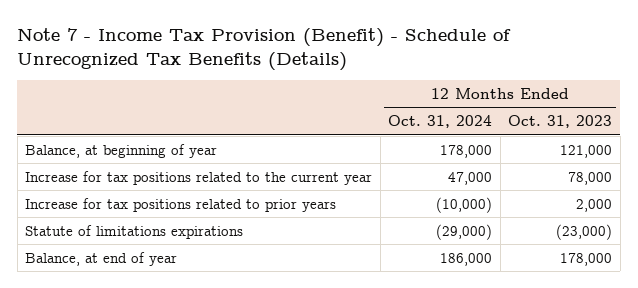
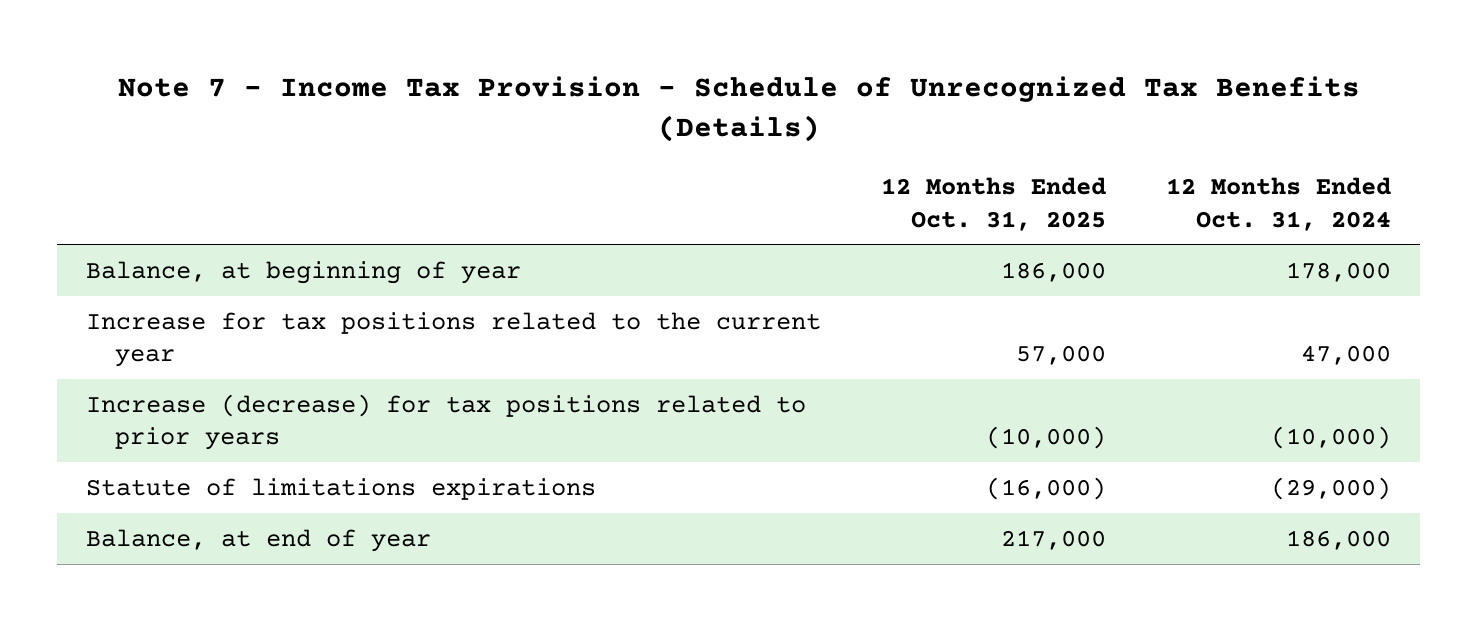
[17,27,512,71] Note 7 - Income Tax Provision (Benefit) - Schedule of Unrecognized Tax Benefits (Details) -> [117,76,1360,143] Note 7 - Income Tax Provision - Schedule of Unrecognized Tax Benefits (Details)
[508,115,613,129] Oct. 31, 2023 -> none
none -> [881,177,1107,231] 12 Months Ended Oct. 31, 2025
[25,197,337,212] Increase for tax positions related to prior years -> [86,393,807,450] Increase (decrease) for tax positions related to prior years

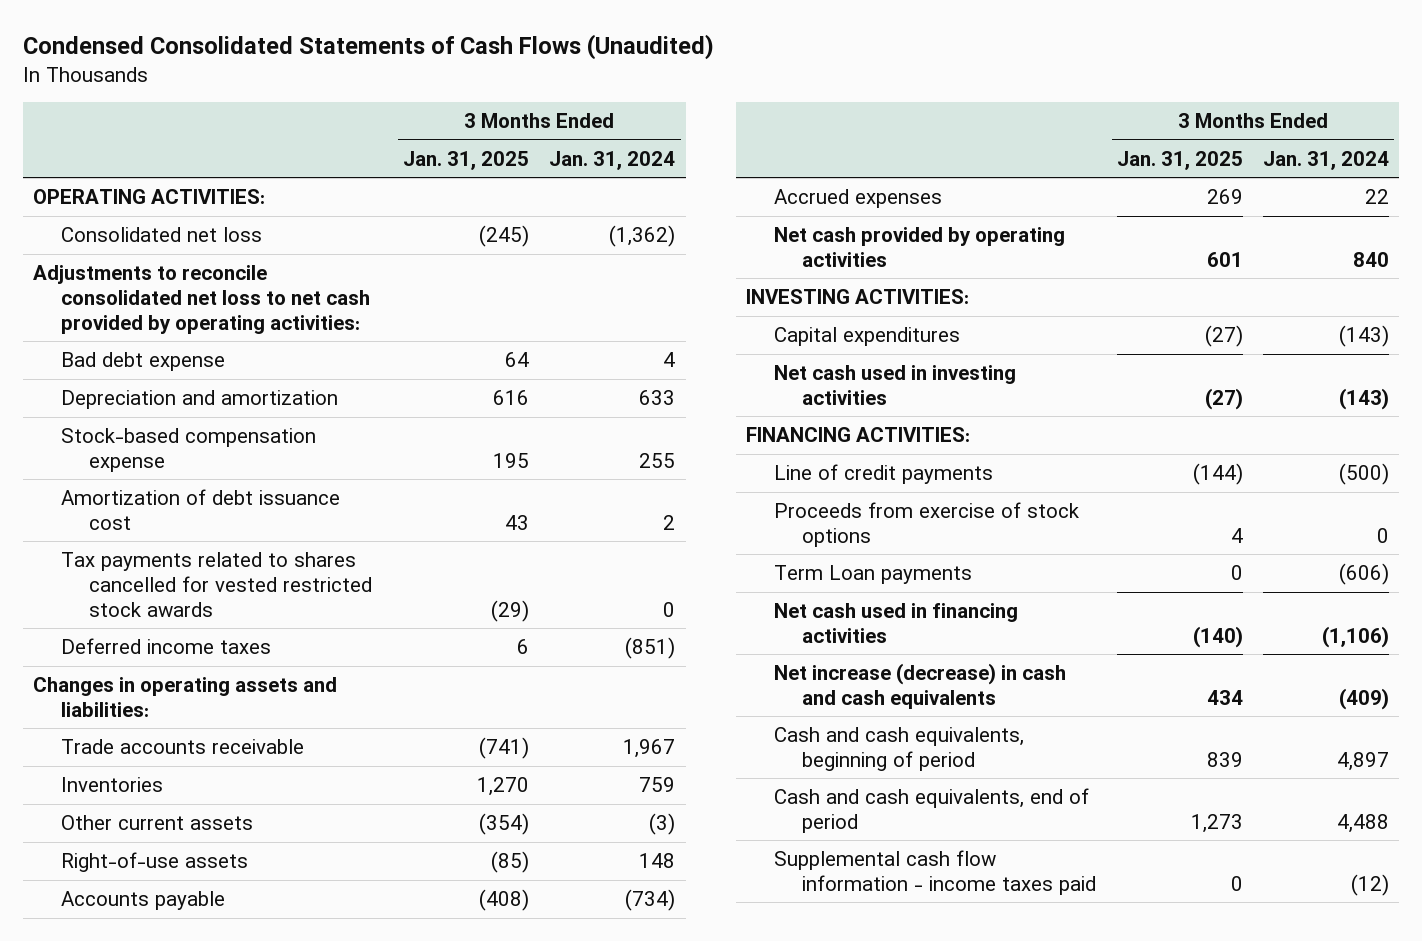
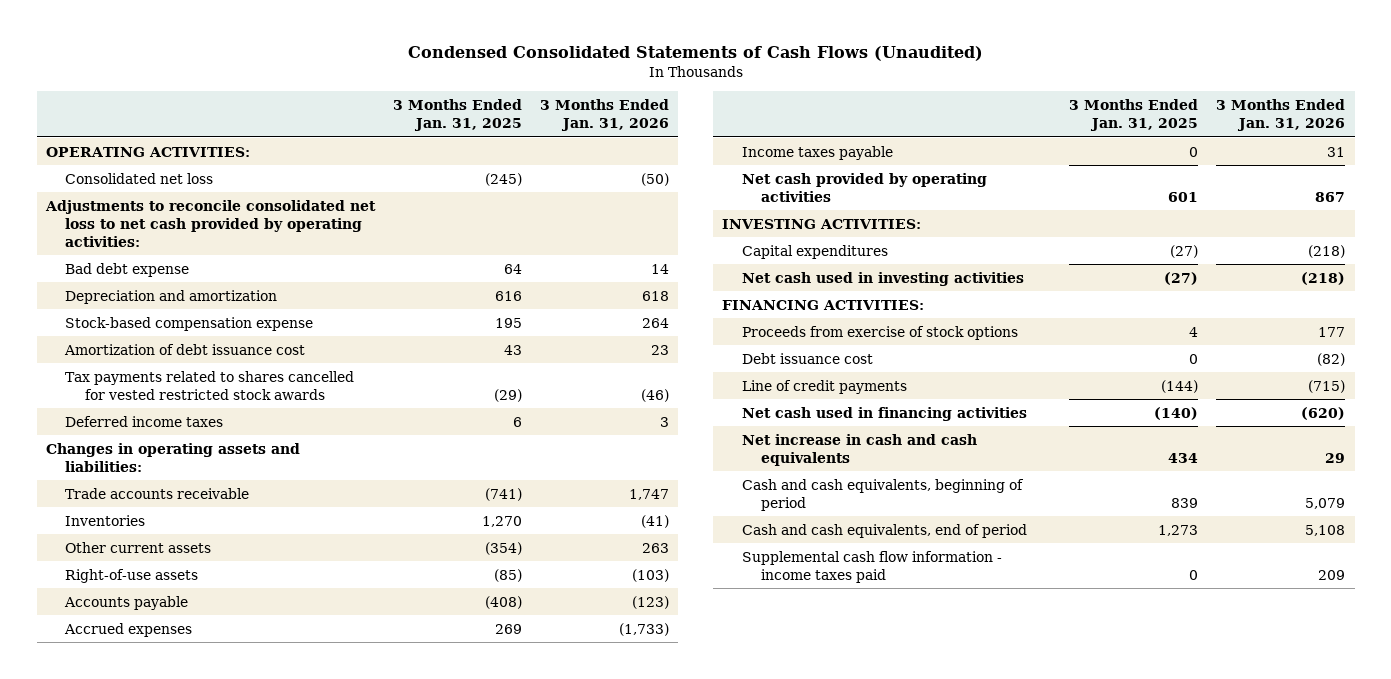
[549,150,676,170] Jan. 31, 2024 -> none
none -> [540,99,670,132] 3 Months Ended Jan. 31, 2026
none -> [741,145,893,160] Income taxes payable
[774,565,973,585] Term Loan payments -> none
none -> [741,352,873,364] Debt issuance cost
[774,464,994,485] Line of credit payments -> [741,379,907,394] Line of credit payments
[774,663,1067,709] Net increase (decrease) in cash and cash equivalents -> [741,433,977,466] Net increase in cash and cash equivalents

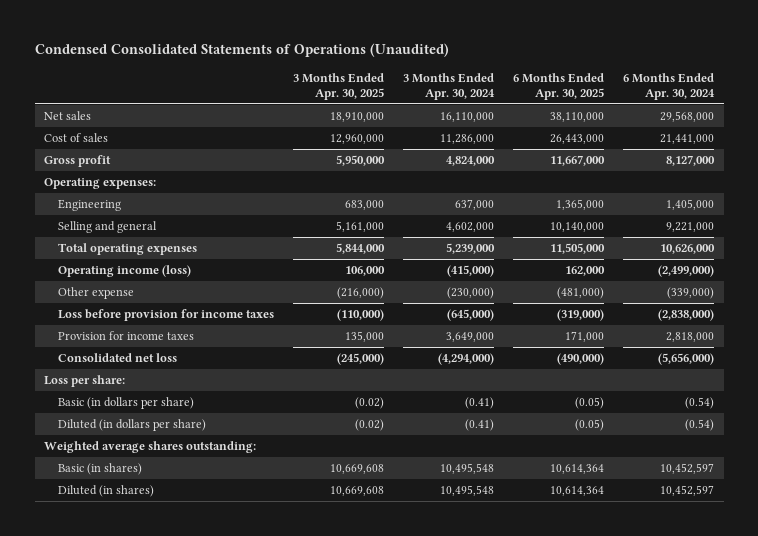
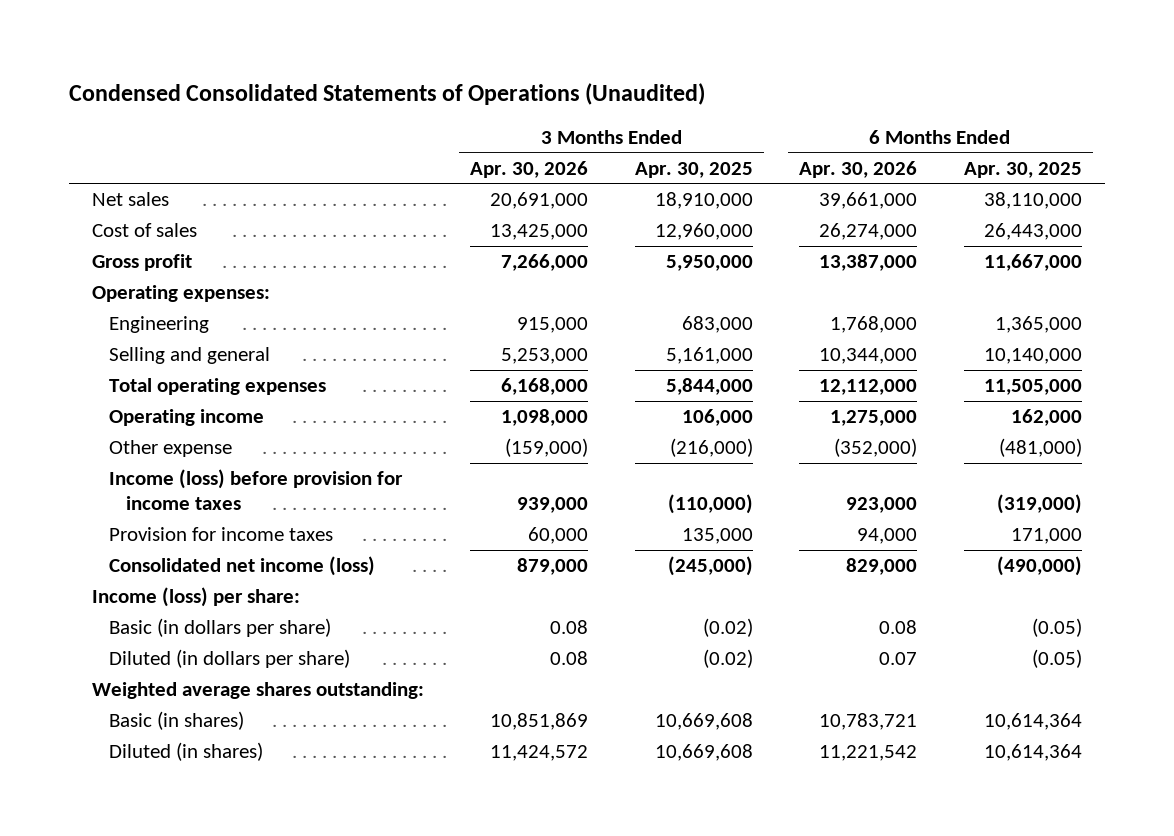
[402,72,495,100] 3 Months Ended Apr. 30, 2024 -> none
[623,72,716,100] 6 Months Ended Apr. 30, 2024 -> none
none -> [470,160,589,178] Apr. 30, 2026
none -> [799,160,918,178] Apr. 30, 2026
[57,265,191,278] Operating income (loss) -> [108,409,264,427] Operating income
[57,309,274,322] Loss before provision for income taxes -> [108,469,403,511] Income (loss) before provision for income taxes
[57,353,177,363] Consolidated net loss -> [108,556,375,577] Consolidated net income (loss)
[44,375,126,388] Loss per share: -> [91,587,300,608] Income (loss) per share:

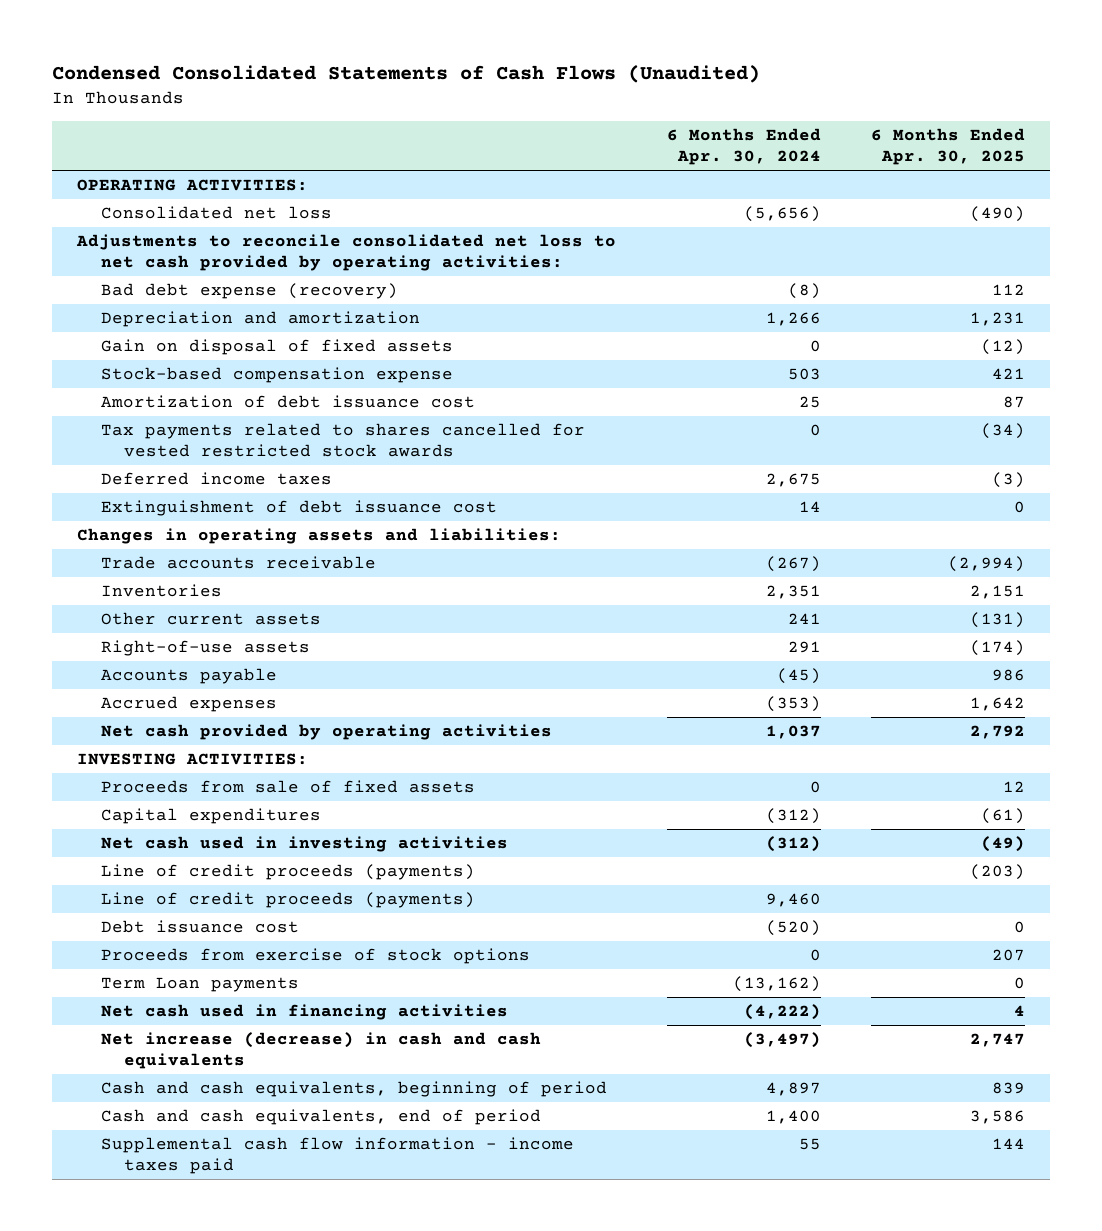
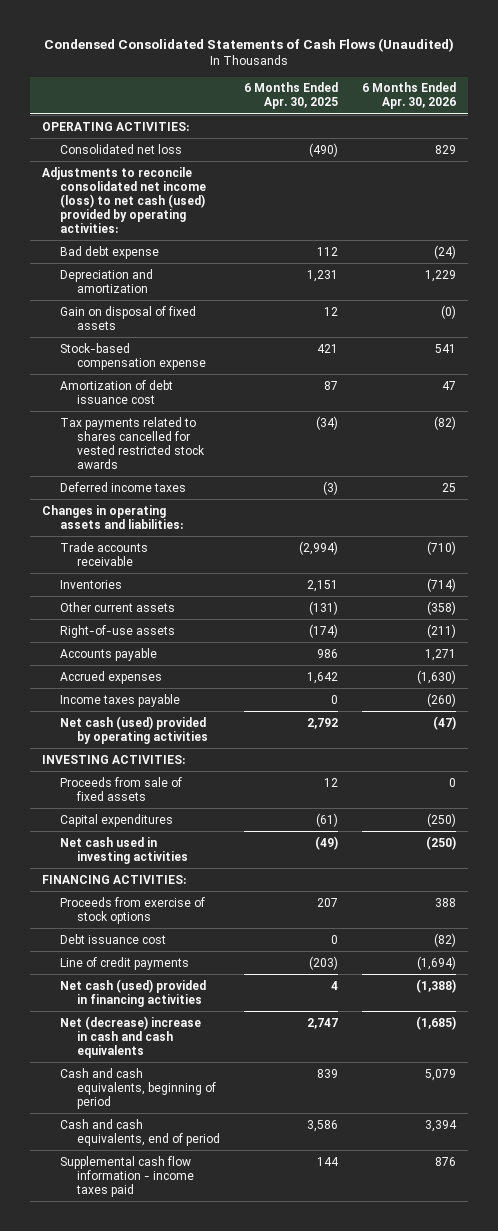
[666,128,821,166] 6 Months Ended Apr. 30, 2024 -> none
none -> [362,82,457,110] 6 Months Ended Apr. 30, 2026
[76,234,617,272] Adjustments to reconcile consolidated net loss to net cash provided by operating activities: -> [42,166,206,233] Adjustments to reconcile consolidated net income (loss) to net cash (used) provided by operating activities:
[100,283,398,300] Bad debt expense (recovery) -> [59,245,159,259] Bad debt expense
[981,339,1026,356] (12) -> [324,306,339,316] 12
[100,500,497,517] Extinguishment of debt issuance cost -> none
none -> [59,693,180,707] Income taxes payable
[100,724,552,741] Net cash provided by operating activities -> [59,715,208,744] Net cash (used) provided by operating activities
[100,864,475,881] Line of credit proceeds (payments) -> none
[100,892,475,909] Line of credit proceeds (payments) -> none
none -> [42,874,187,884] FINANCING ACTIVITIES:
[100,977,299,993] Term Loan payments -> none
[100,920,299,934] Debt issuance cost -> [59,933,166,944] Debt issuance cost
none -> [59,956,189,970] Line of credit payments
[100,1004,508,1021] Net cash used in financing activities -> [59,978,206,1007] Net cash (used) provided in financing activities
[100,1032,541,1070] Net increase (decrease) in cash and cash equivalents -> [59,1015,201,1058] Net (decrease) increase in cash and cash equivalents

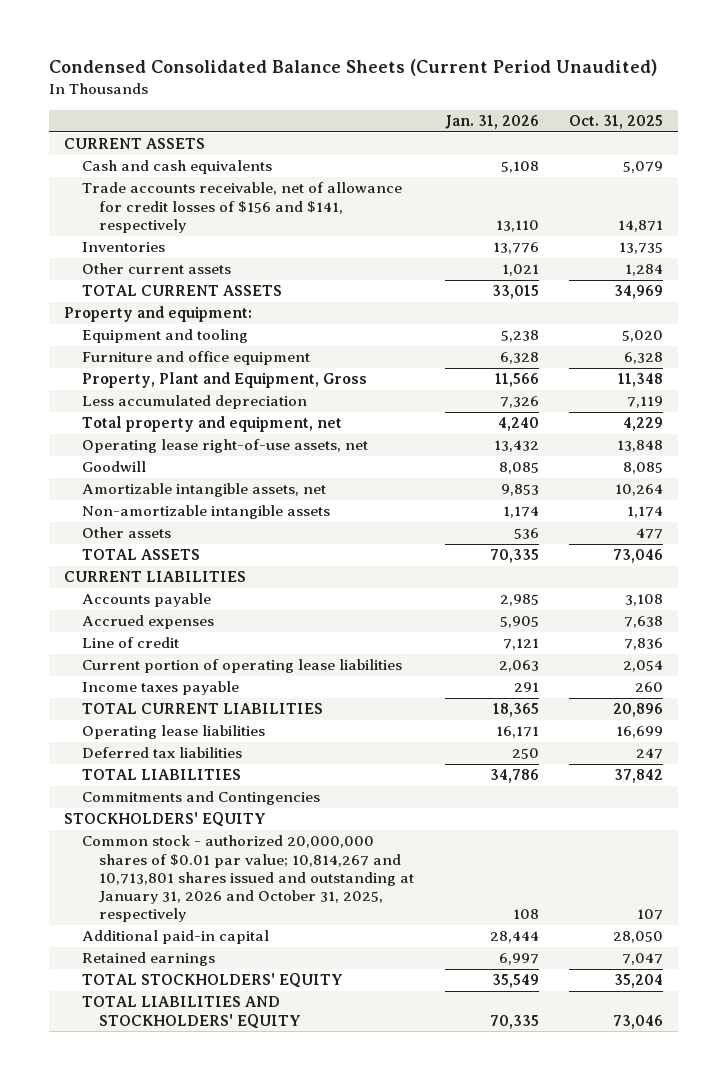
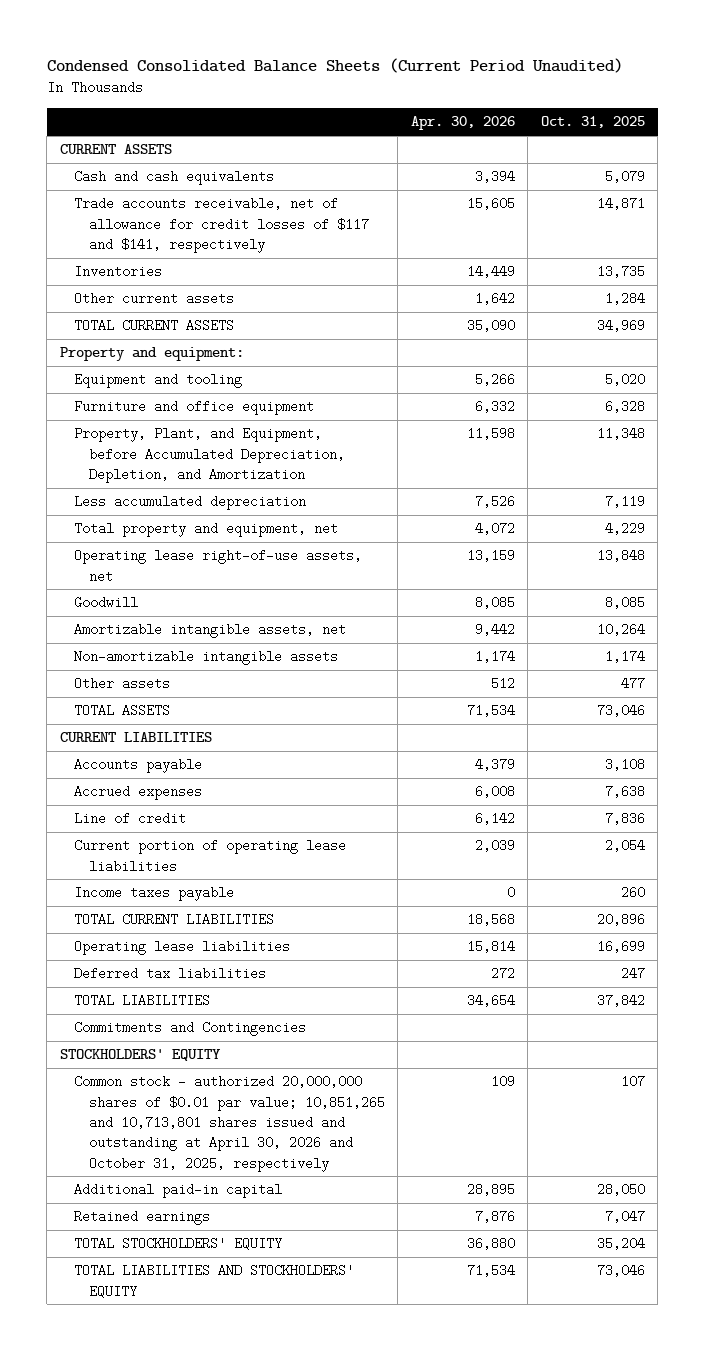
[444,115,539,130] Jan. 31, 2026 -> none
none -> [410,116,515,131] Apr. 30, 2026
[81,182,402,233] Trade accounts receivable, net of allowance for credit losses of $156 and $141, respectively -> [74,197,369,253] Trade accounts receivable, net of allowance for credit losses of $117 and $141, respectively
[81,372,367,389] Property, Plant and Equipment, Gross -> [74,427,345,483] Property, Plant, and Equipment, before Accumulated Depreciation, Depletion, and Amortization
[81,835,415,923] Common stock - authorized 20,000,000 shares of $0.01 par value; 10,814,267 and 10,713,801 shares issued and outstanding at January 31, 2026 and October 31, 2025, respectively -> [74,1075,385,1172] Common stock - authorized 20,000,000 shares of $0.01 par value; 10,851,265 and 10,713,801 shares issued and outstanding at April 30, 2026 and October 31, 2025, respectively

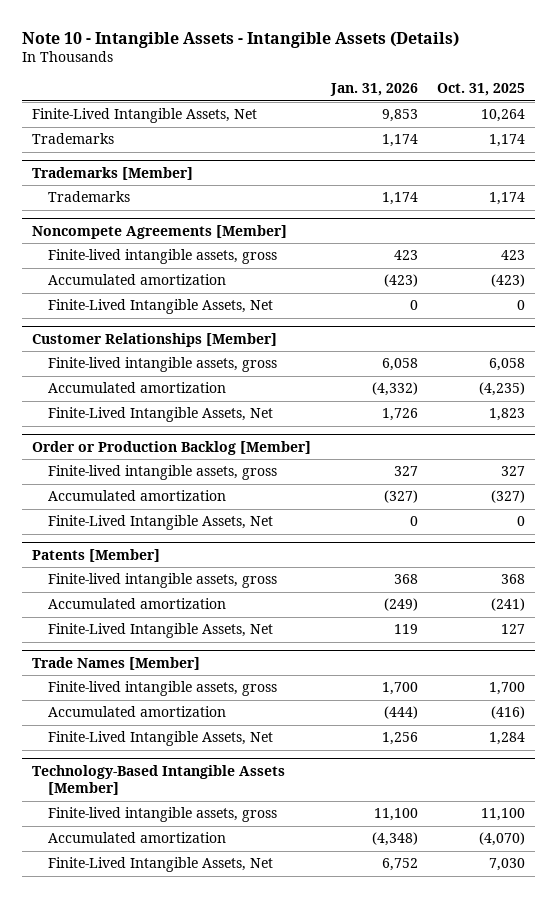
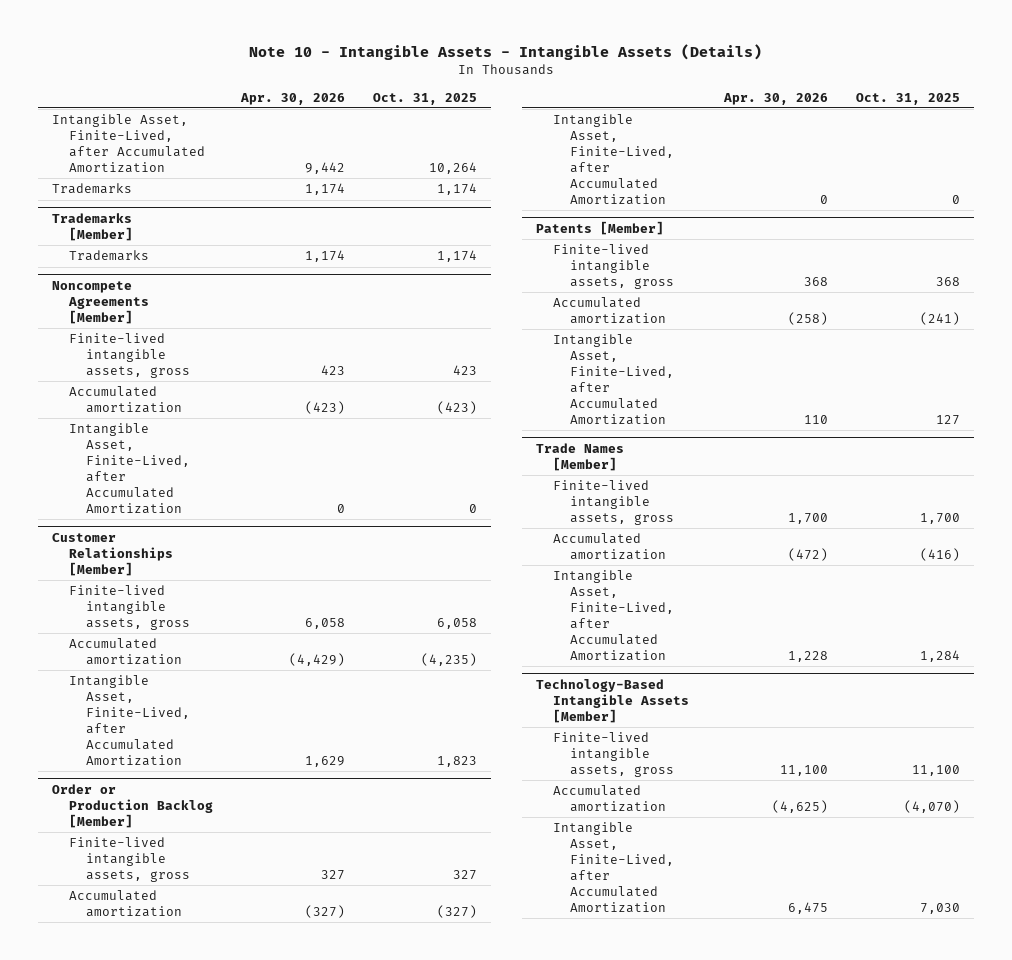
[329,83,418,97] Jan. 31, 2026 -> none
none -> [239,92,345,105] Apr. 30, 2026
[32,108,258,124] Finite-Lived Intangible Assets, Net -> [51,114,205,173] Intangible Asset, Finite-Lived, after Accumulated Amortization
[47,299,273,315] Finite-Lived Intangible Assets, Net -> [68,423,191,514] Intangible Asset, Finite-Lived, after Accumulated Amortization
[47,407,273,423] Finite-Lived Intangible Assets, Net -> [68,675,191,766] Intangible Asset, Finite-Lived, after Accumulated Amortization
[47,515,273,531] Finite-Lived Intangible Assets, Net -> [552,114,674,205] Intangible Asset, Finite-Lived, after Accumulated Amortization
[47,623,273,639] Finite-Lived Intangible Assets, Net -> [552,334,674,425] Intangible Asset, Finite-Lived, after Accumulated Amortization
[47,731,273,747] Finite-Lived Intangible Assets, Net -> [552,570,674,661] Intangible Asset, Finite-Lived, after Accumulated Amortization
[47,857,273,873] Finite-Lived Intangible Assets, Net -> [552,822,674,913] Intangible Asset, Finite-Lived, after Accumulated Amortization

